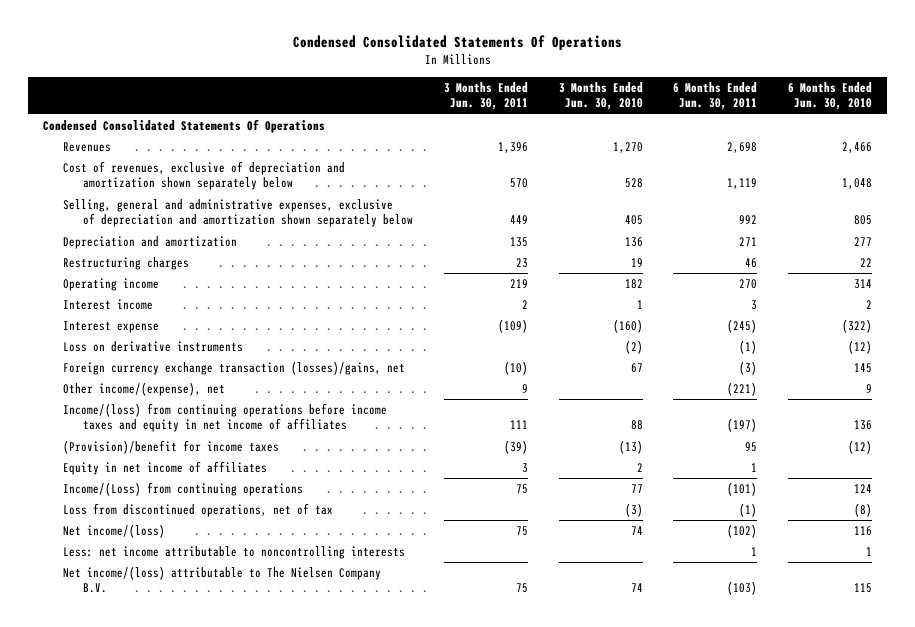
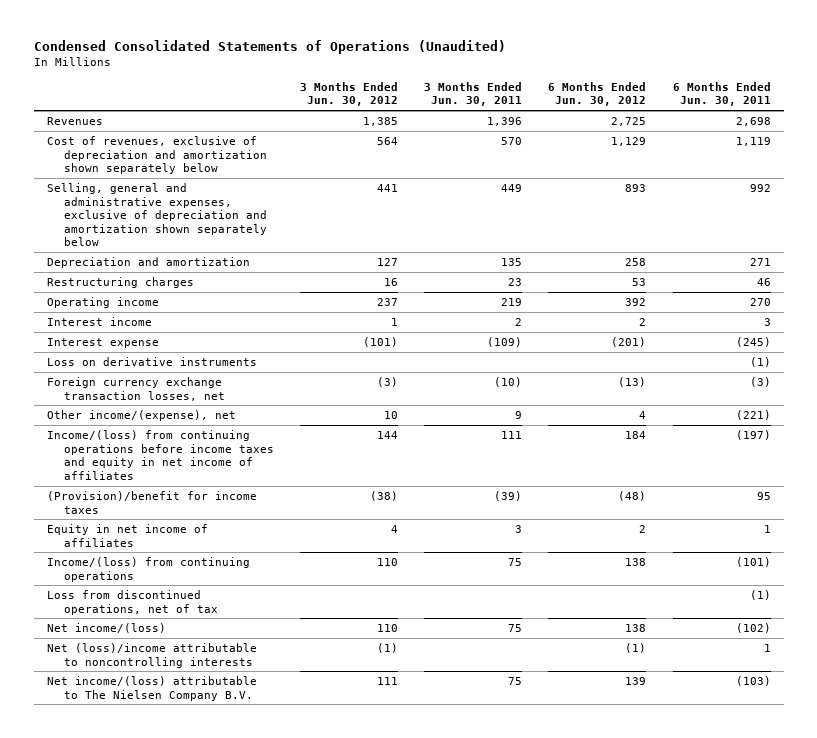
[292,35,622,51] Condensed Consolidated Statements Of Operations -> [33,39,506,54] Condensed Consolidated Statements of Operations (Unaudited)
[558,81,643,111] 3 Months Ended Jun. 30, 2010 -> none
[788,81,873,111] 6 Months Ended Jun. 30, 2010 -> none
none -> [300,81,399,107] 3 Months Ended Jun. 30, 2012
none -> [548,81,647,107] 6 Months Ended Jun. 30, 2012
[43,119,326,134] Condensed Consolidated Statements Of Operations -> none
[63,361,406,376] Foreign currency exchange transaction (losses)/gains, net -> [46,376,226,401] Foreign currency exchange transaction losses, net
[63,482,304,497] Income/(Loss) from continuing operations -> [46,556,250,582] Income/(loss) from continuing operations
[63,546,406,560] Less: net income attributable to noncontrolling interests -> [46,642,257,668] Net (loss)/income attributable to noncontrolling interests

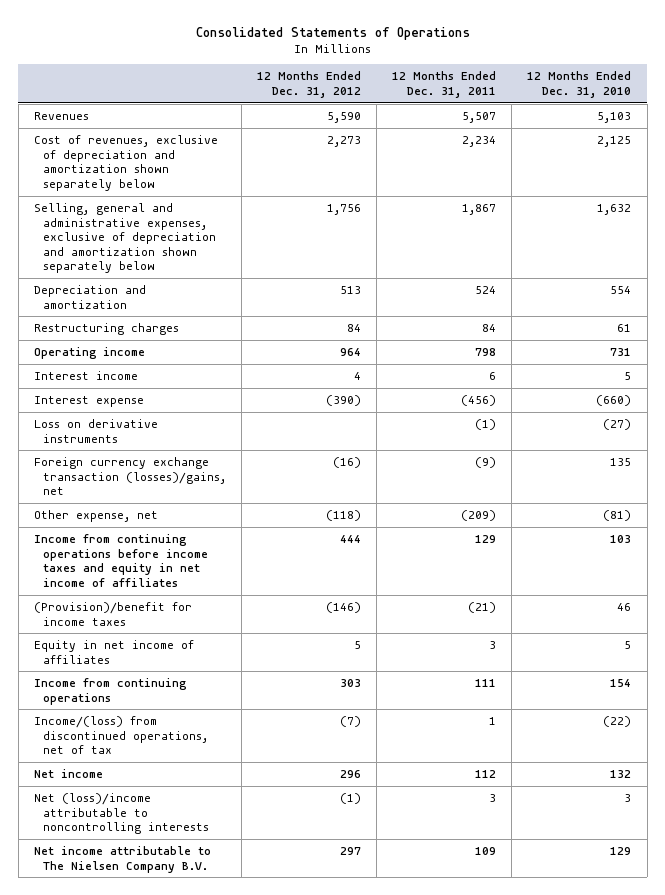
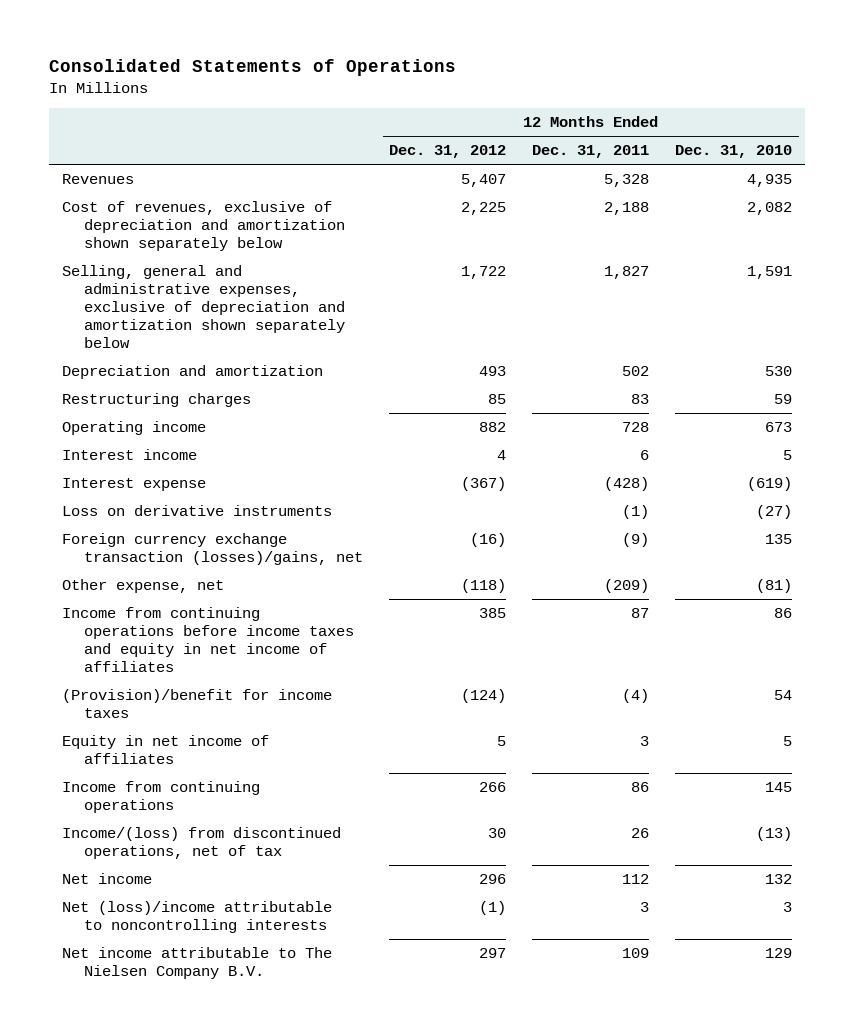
[327,111,362,123] 5,590 -> [461,174,507,188] 5,407
[462,111,497,123] 5,507 -> [604,174,650,188] 5,328
[597,111,632,123] 5,103 -> [747,174,793,188] 4,935
[327,135,362,147] 2,273 -> [461,202,507,216] 2,225
[462,135,497,147] 2,234 -> [604,202,650,216] 2,188
[597,135,632,147] 2,125 -> [747,202,793,216] 2,082
[327,203,362,215] 1,756 -> [461,266,507,280] 1,722
[462,203,497,215] 1,867 -> [604,266,650,280] 1,827
[597,203,632,215] 1,632 -> [747,266,793,280] 1,591
[340,285,362,294] 513 -> [479,366,507,377] 493
[475,285,497,294] 524 -> [622,366,650,377] 502
[610,285,632,294] 554 -> [765,366,793,377] 530
[347,323,362,332] 84 -> [488,394,507,405] 85
[482,323,497,332] 84 -> [631,394,650,405] 83
[617,323,632,332] 61 -> [774,394,793,405] 59
[340,347,362,356] 964 -> [479,422,507,433] 882
[475,347,497,356] 798 -> [622,422,650,433] 728
[610,347,632,356] 731 -> [765,422,793,433] 673
[326,394,362,406] (390) -> [461,477,507,492] (367)
[461,394,497,406] (456) -> [604,477,650,492] (428)
[596,394,632,406] (660) -> [747,477,793,492] (619)
[340,534,362,543] 444 -> [479,608,507,619] 385
[475,534,497,543] 129 -> [631,608,650,619] 87
[610,534,632,543] 103 -> [774,608,793,619] 86
[326,601,362,613] (146) -> [461,689,507,704] (124)
[468,601,497,613] (21) -> [622,689,650,704] (4)
[617,602,632,611] 46 -> [774,690,793,701] 54
[340,678,362,687] 303 -> [479,782,507,793] 266
[475,678,497,687] 111 -> [631,782,650,793] 86
[610,678,632,687] 154 -> [765,782,793,793] 145
[340,715,362,727] (7) -> [488,828,507,839] 30
[489,716,497,725] 1 -> [631,828,650,839] 26
[603,715,632,727] (22) -> [756,827,793,842] (13)

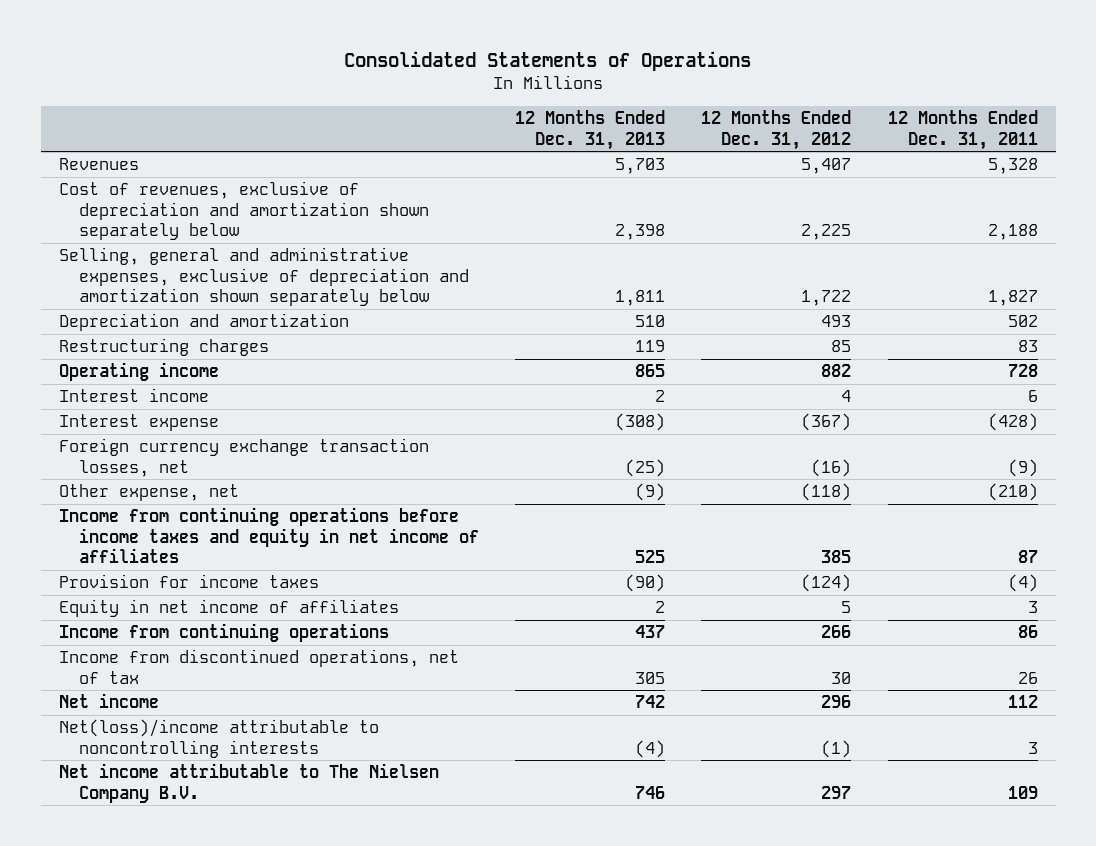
[675,145,793,159] Dec. 31, 2010 -> none
none -> [515,110,666,150] 12 Months Ended Dec. 31, 2013
[61,505,332,517] Loss on derivative instruments -> none
[61,533,364,566] Foreign currency exchange transaction (losses)/gains, net -> [58,438,429,477] Foreign currency exchange transaction losses, net
[604,579,650,594] (209) -> [987,483,1038,502] (210)
[61,689,332,719] (Provision)/benefit for income taxes -> [58,574,319,589] Provision for income taxes
[61,827,341,860] Income/(loss) from discontinued operations, net of tax -> [58,649,459,684] Income from discontinued operations, net of tax
[61,901,332,934] Net (loss)/income attributable to noncontrolling interests -> [58,719,379,758] Net(loss)/income attributable to noncontrolling interests

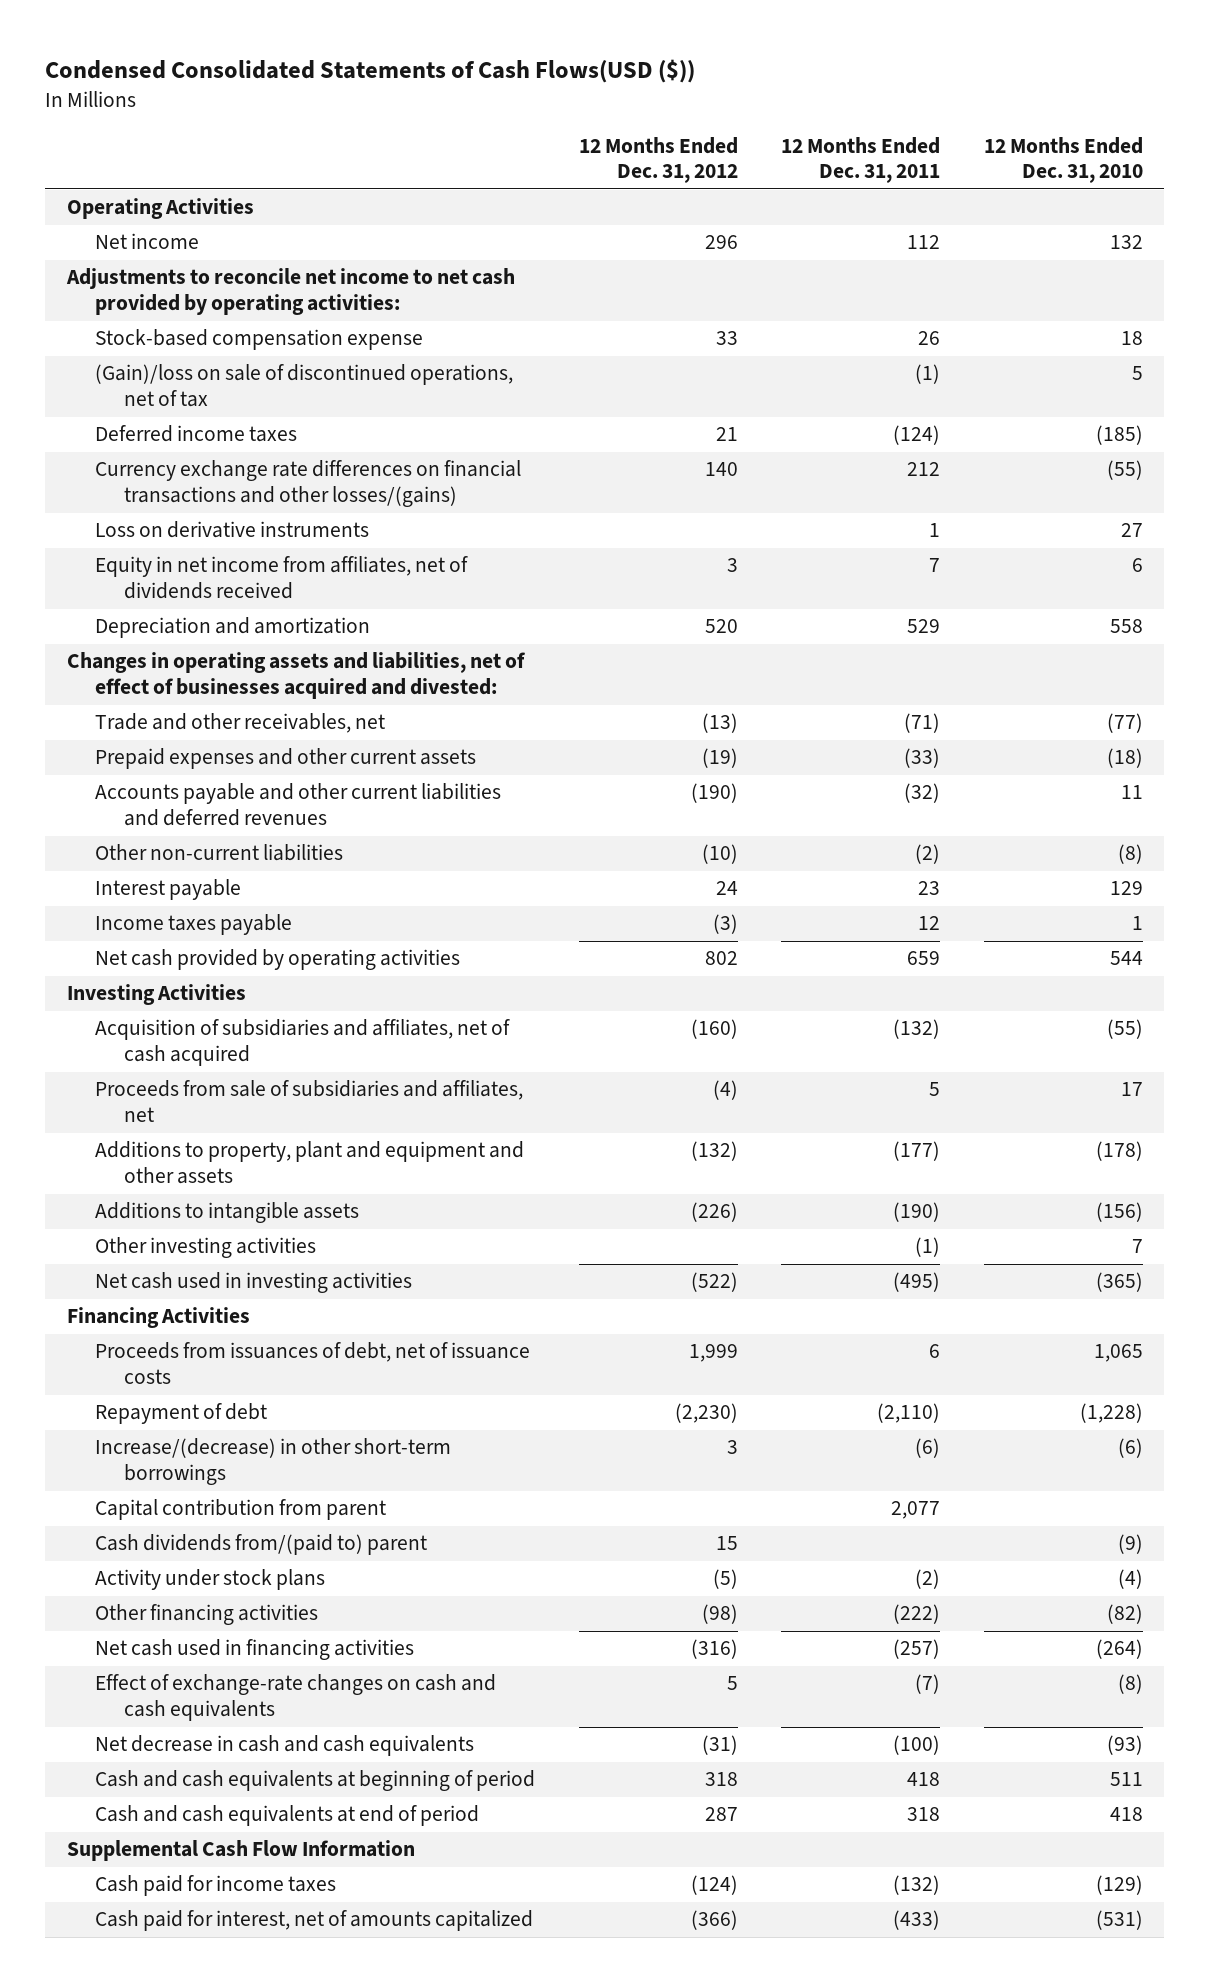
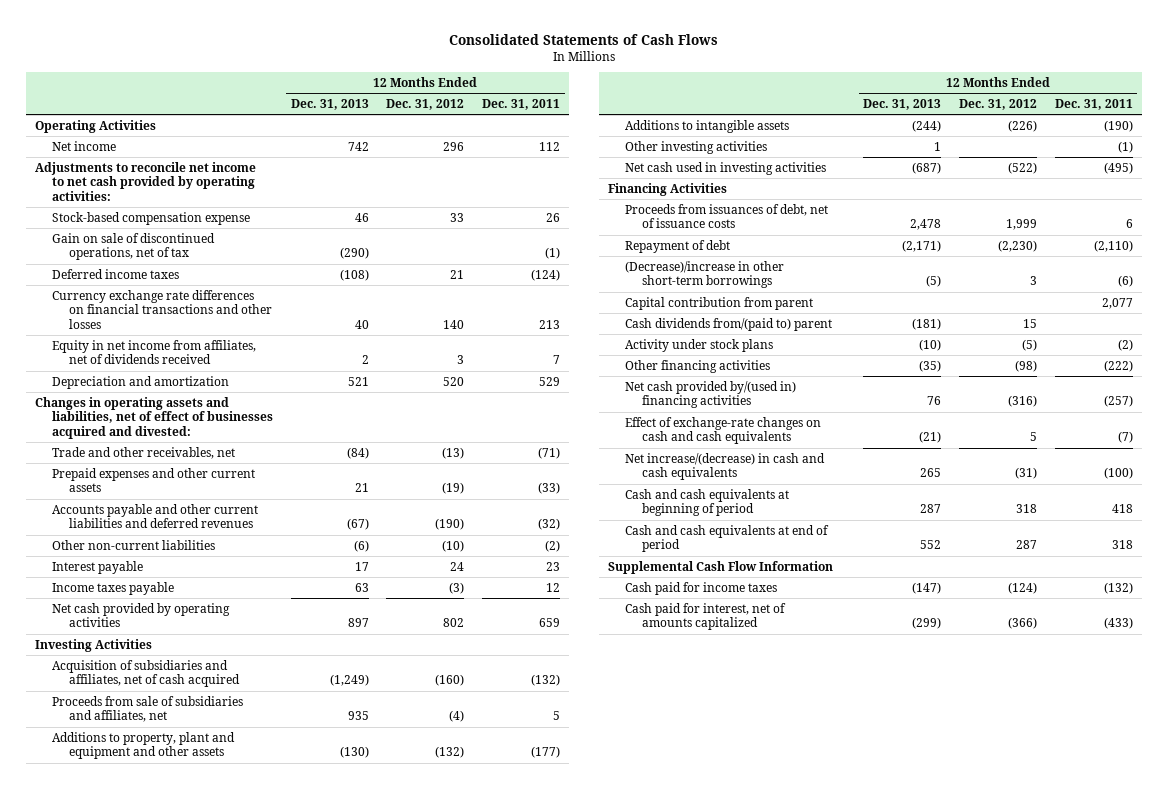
[45,59,696,84] Condensed Consolidated Statements of Cash Flows(USD ($)) -> [448,33,718,45] Consolidated Statements of Cash Flows
[983,136,1143,184] 12 Months Ended Dec. 31, 2010 -> none
none -> [290,99,369,111] Dec. 31, 2013
[95,364,514,408] (Gain)/loss on sale of discontinued operations, net of tax -> [52,232,216,261] Gain on sale of discontinued operations, net of tax
[95,521,370,539] Loss on derivative instruments -> none
[95,460,522,508] Currency exchange rate differences on financial transactions and other losses/(gains) -> [52,289,273,330] Currency exchange rate differences on financial transactions and other losses
[907,462,941,477] 212 -> [539,320,561,330] 213
[95,1438,452,1486] Increase/(decrease) in other short-term borrowings -> [624,260,784,289] (Decrease)/increase in other short-term borrowings
[95,1639,415,1661] Net cash used in financing activities -> [624,380,796,409] Net cash provided by/(used in) financing activities
[95,1735,475,1757] Net decrease in cash and cash equivalents -> [624,452,825,481] Net increase/(decrease) in cash and cash equivalents

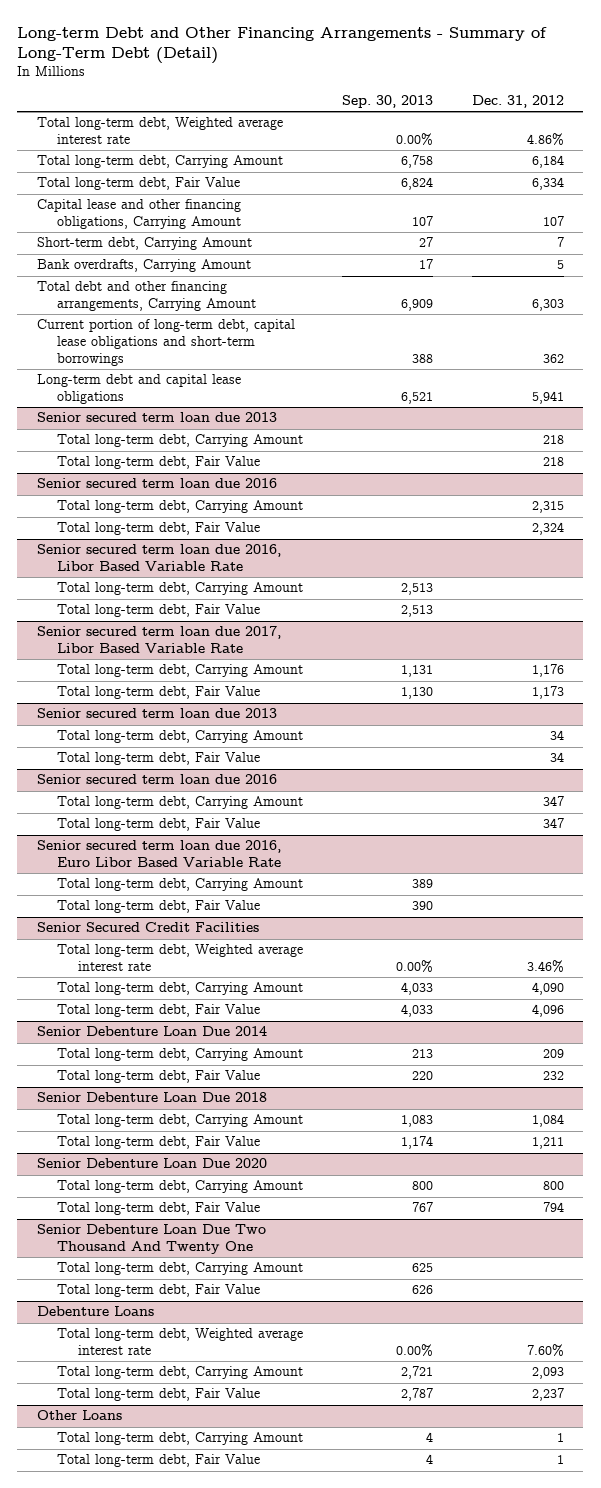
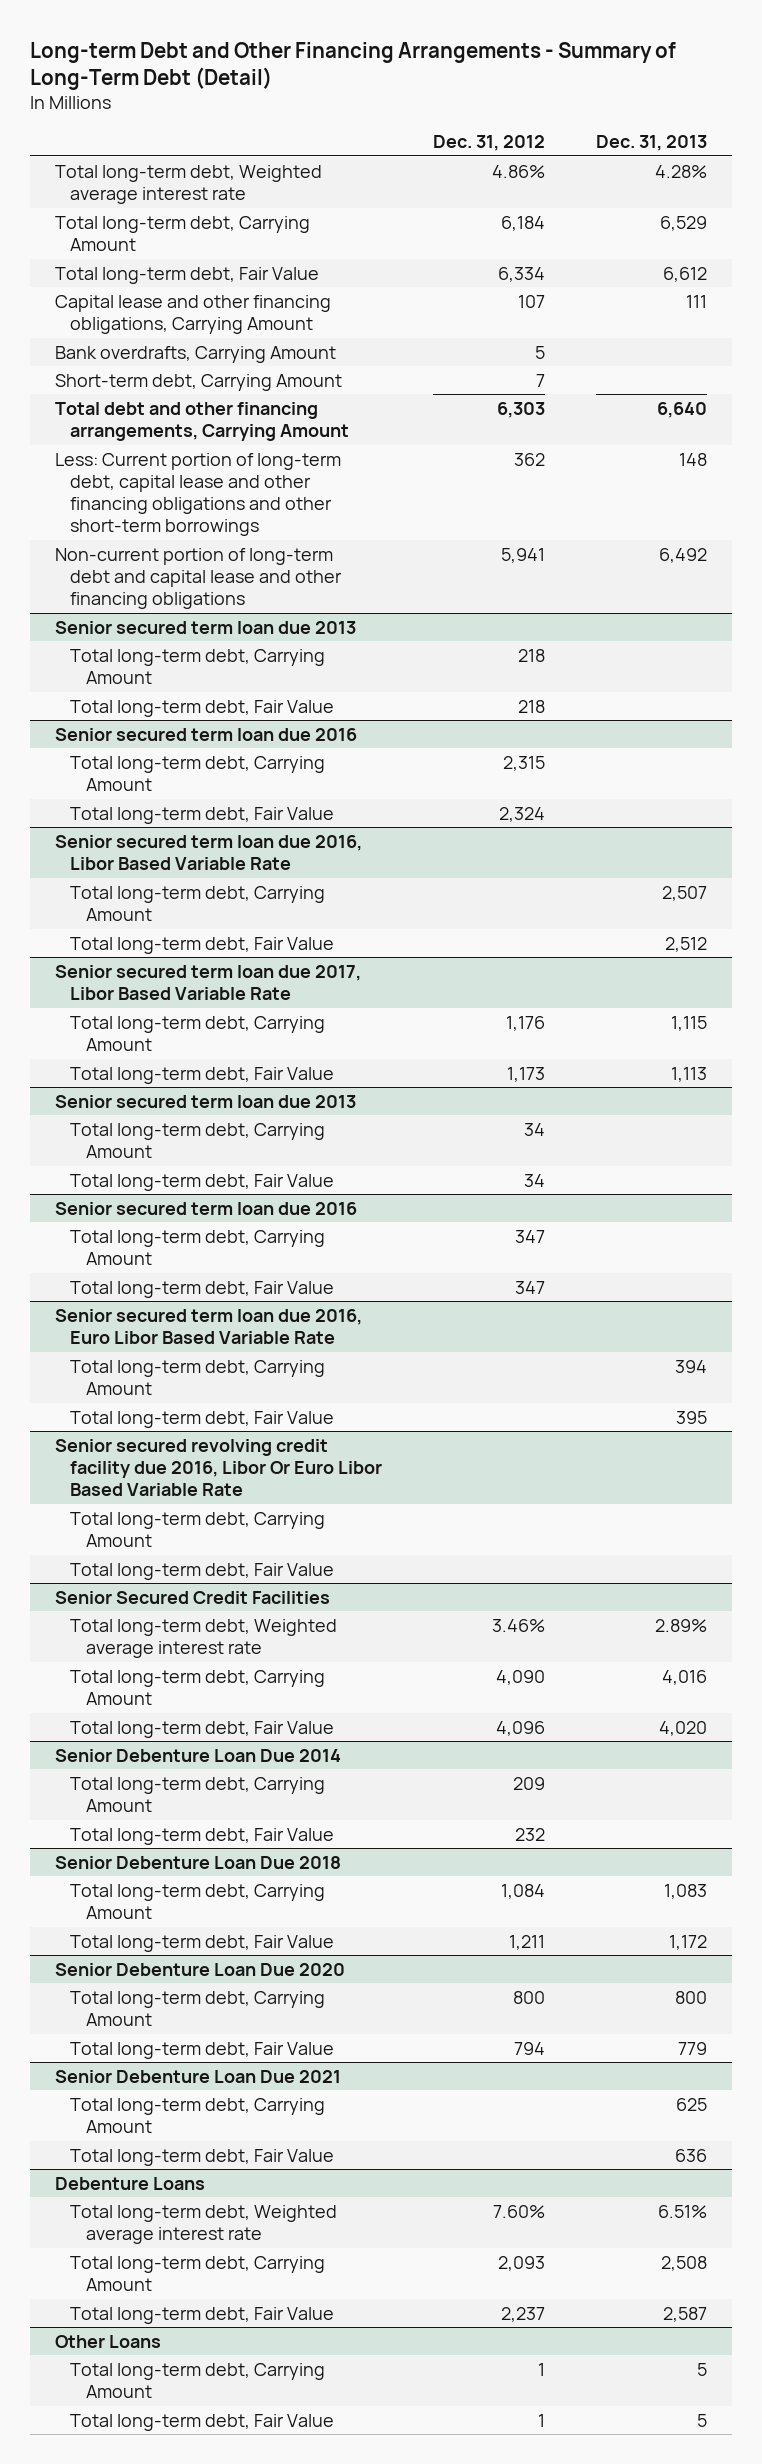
[342,94,434,108] Sep. 30, 2013 -> none
none -> [595,134,707,151] Dec. 31, 2013
[36,237,252,251] Short-term debt, Carrying Amount -> [55,373,343,391] Short-term debt, Carrying Amount
[36,319,295,366] Current portion of long-term debt, capital lease obligations and short-term borrowings -> [55,452,342,537] Less: Current portion of long-term debt, capital lease and other financing obligations and other short-term borrowings
[36,374,241,405] Long-term debt and capital lease obligations -> [55,547,343,610] Non-current portion of long-term debt and capital lease and other financing obligations
none -> [55,1438,383,1497] Senior secured revolving credit facility due 2016, Libor Or Euro Libor Based Variable Rate
none -> [70,1511,326,1547] Total long-term debt, Carrying Amount
none -> [70,1562,335,1580] Total long-term debt, Fair Value
[36,1224,266,1255] Senior Debenture Loan Due Two Thousand And Twenty One -> none
none -> [55,2069,342,2083] Senior Debenture Loan Due 2021

